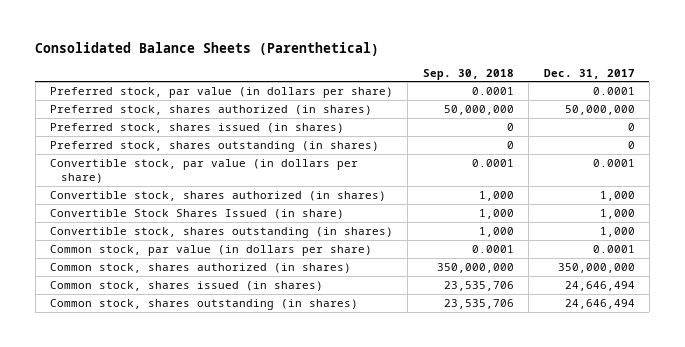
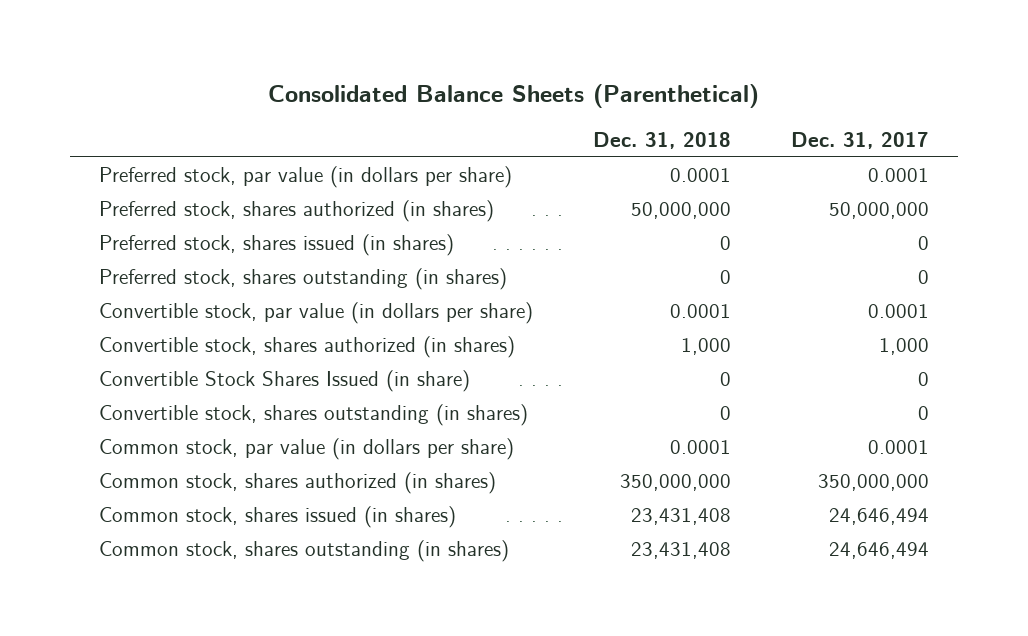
[422,68,514,80] Sep. 30, 2018 -> none
none -> [593,132,732,150] Dec. 31, 2018
[599,208,635,219] 1,000 -> [917,372,929,387] 0
[599,226,635,237] 1,000 -> [917,406,929,421] 0

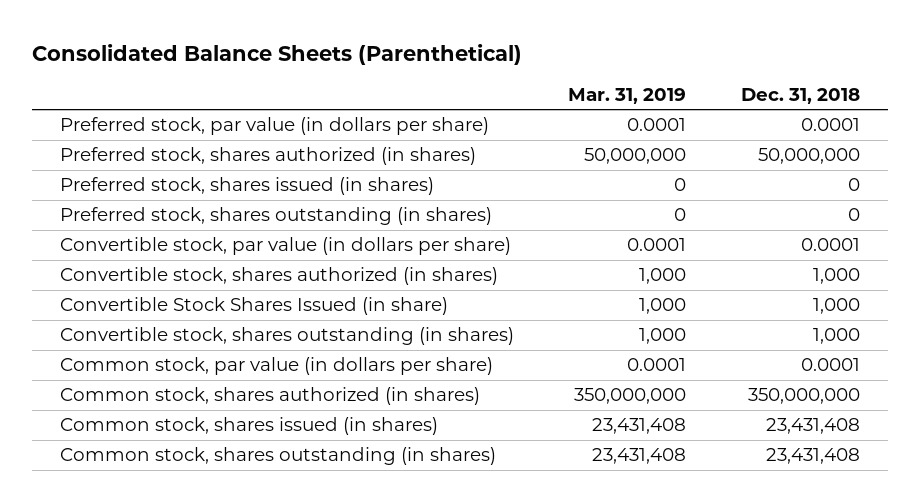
[790,132,929,150] Dec. 31, 2017 -> none
none -> [568,87,687,104] Mar. 31, 2019
[720,372,732,387] 0 -> [813,298,861,315] 1,000
[720,406,732,421] 0 -> [813,328,861,345] 1,000

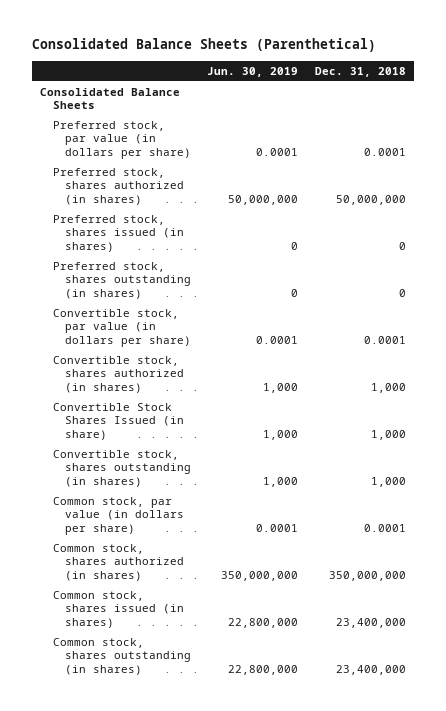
[568,87,687,104] Mar. 31, 2019 -> none
none -> [207,66,299,77] Jun. 30, 2019
none -> [40,87,181,110] Consolidated Balance Sheets
[766,418,861,435] 23,431,408 -> [335,617,406,628] 23,400,000
[766,448,861,465] 23,431,408 -> [335,664,406,675] 23,400,000

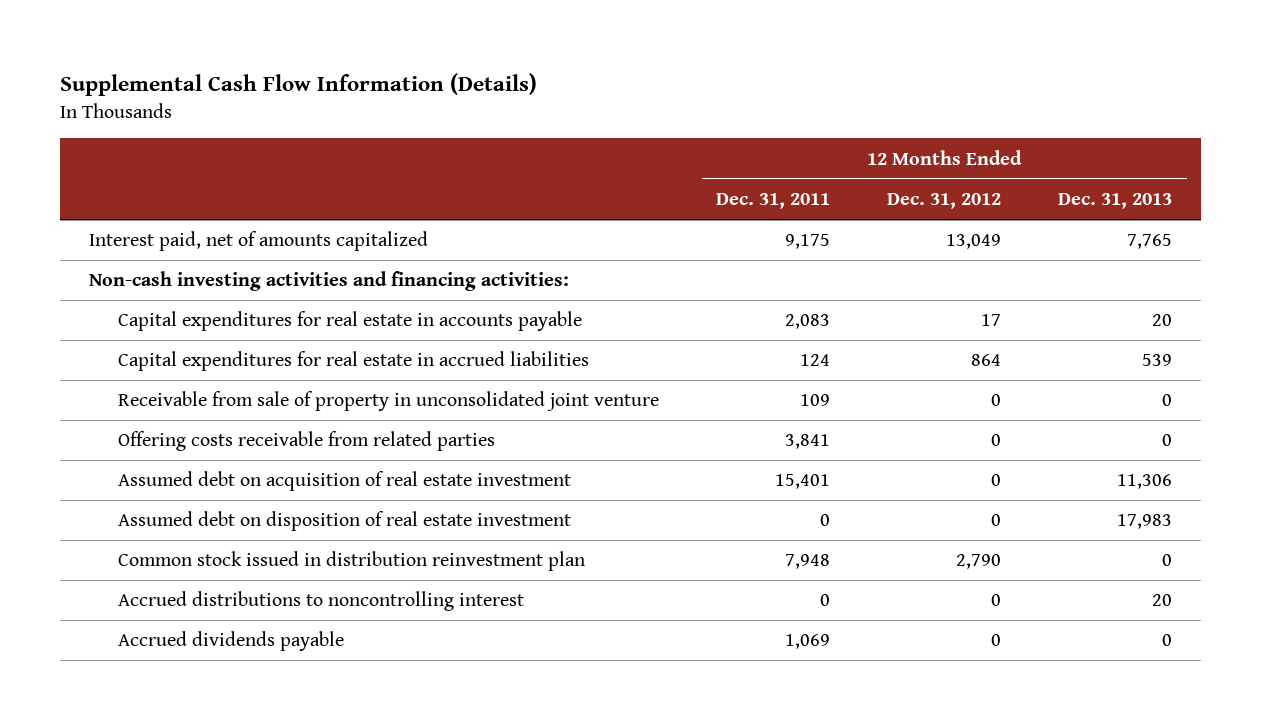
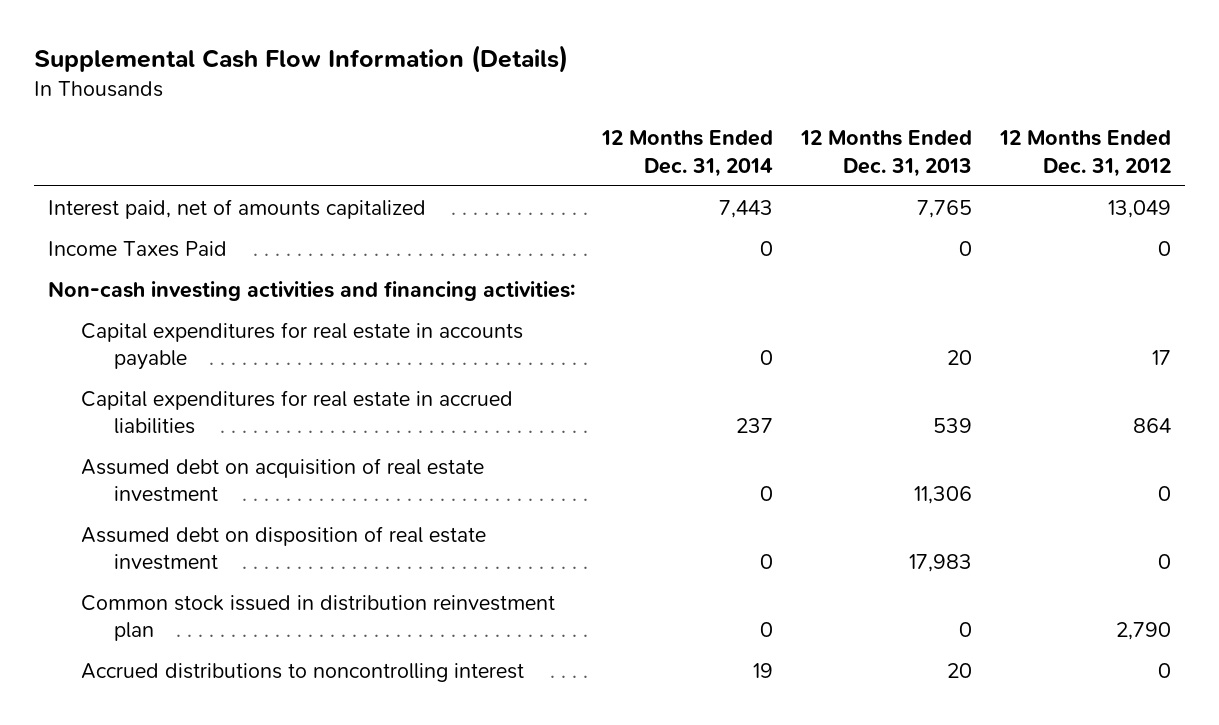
[715,193,830,210] Dec. 31, 2011 -> none
none -> [601,130,774,177] 12 Months Ended Dec. 31, 2014
none -> [47,240,227,257] Income Taxes Paid
[117,391,659,412] Receivable from sale of property in unconsolidated joint venture -> none
[117,431,495,452] Offering costs receivable from related parties -> none
[117,631,344,652] Accrued dividends payable -> none

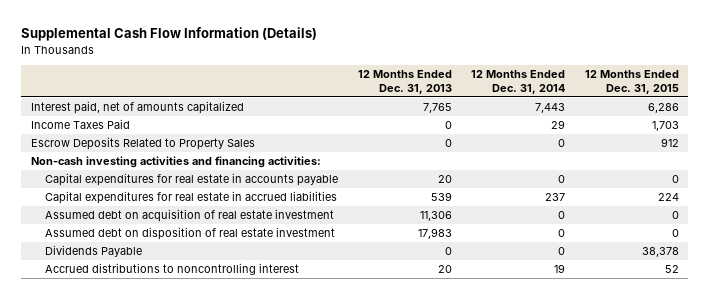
[999,130,1172,177] 12 Months Ended Dec. 31, 2012 -> none
none -> [584,69,679,94] 12 Months Ended Dec. 31, 2015
[760,240,774,256] 0 -> [551,119,566,129] 29
none -> [30,136,255,150] Escrow Deposits Related to Property Sales
[80,594,555,641] Common stock issued in distribution reinvestment plan -> none
none -> [45,244,143,257] Dividends Payable

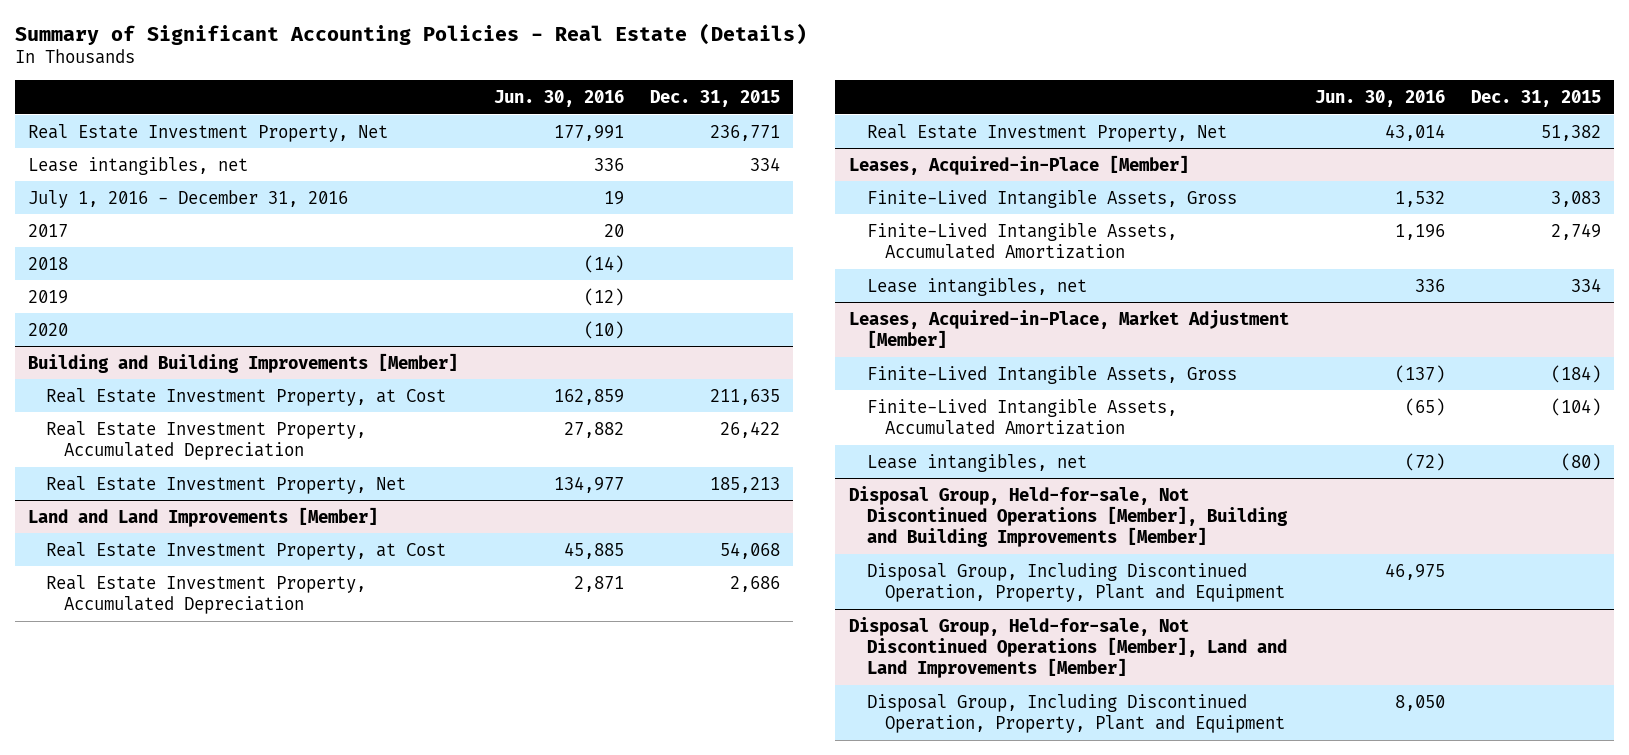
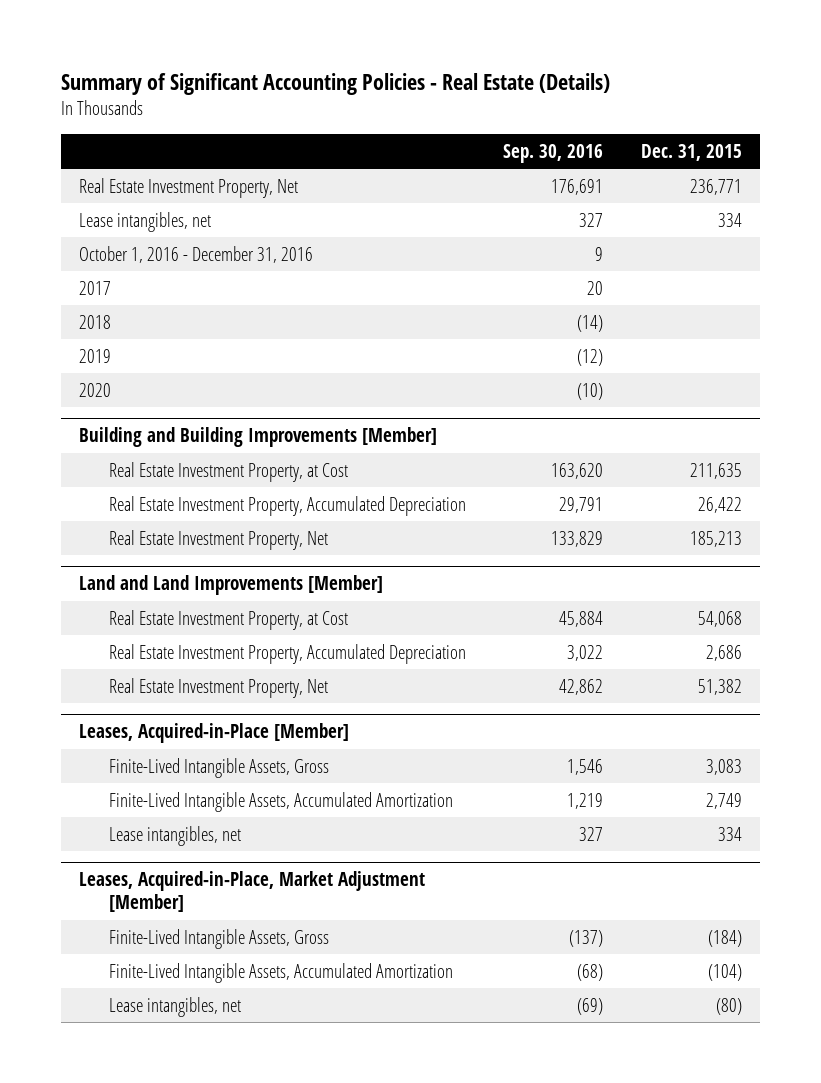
[494,89,625,107] Jun. 30, 2016 -> none
none -> [503,143,604,163] Sep. 30, 2016
[27,189,348,208] July 1, 2016 - December 31, 2016 -> [79,245,314,263] October 1, 2016 - December 31, 2016
[848,485,1288,548] Disposal Group, Held-for-sale, Not Discontinued Operations [Member], Building and Building Improvements [Member] -> none
[866,562,1286,602] Disposal Group, Including Discontinued Operation, Property, Plant and Equipment -> none
[848,616,1287,679] Disposal Group, Held-for-sale, Not Discontinued Operations [Member], Land and Land Improvements [Member] -> none
[866,693,1286,733] Disposal Group, Including Discontinued Operation, Property, Plant and Equipment -> none

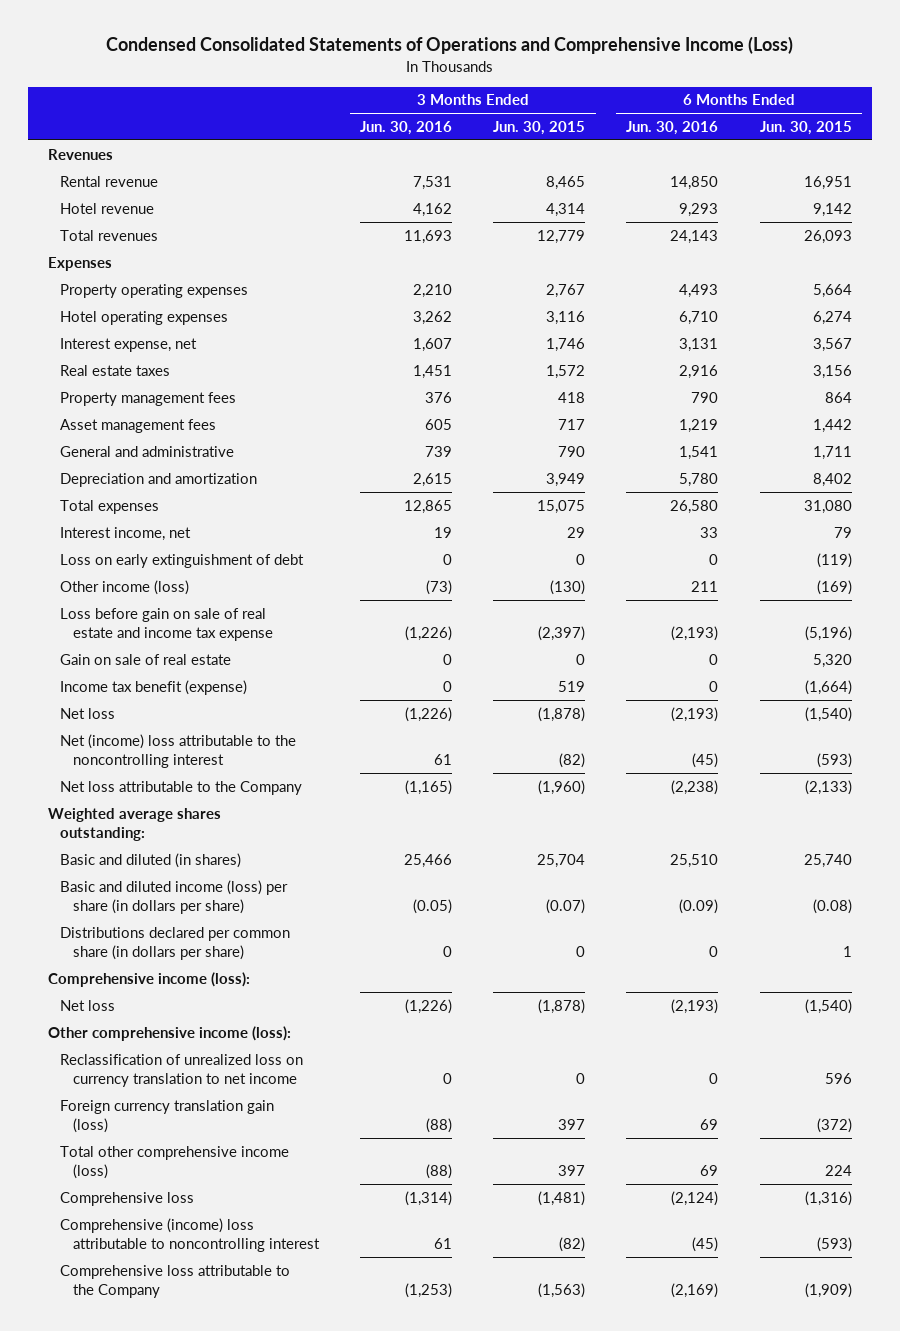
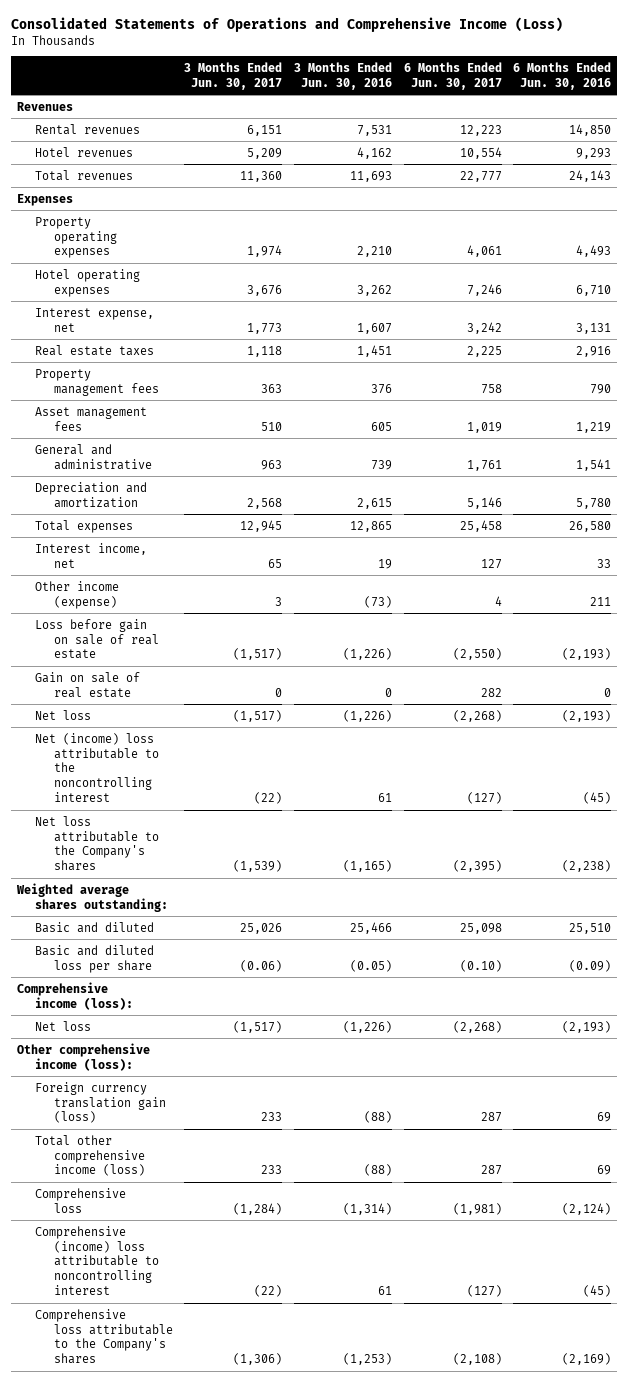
[106,36,794,55] Condensed Consolidated Statements of Operations and Comprehensive Income (Loss) -> [11,17,564,33] Consolidated Statements of Operations and Comprehensive Income (Loss)
[493,121,586,136] Jun. 30, 2015 -> none
[759,121,852,136] Jun. 30, 2015 -> none
none -> [184,61,283,90] 3 Months Ended Jun. 30, 2017
none -> [403,61,502,90] 6 Months Ended Jun. 30, 2017
[60,175,159,187] Rental revenue -> [35,123,141,135] Rental revenues
[60,202,155,214] Hotel revenue -> [35,146,134,157] Hotel revenues
[60,553,305,568] Loss on early extinguishment of debt -> none
[60,579,190,595] Other income (loss) -> [35,580,120,609] Other income (expense)
[60,607,273,641] Loss before gain on sale of real estate and income tax expense -> [35,618,159,660] Loss before gain on sale of real estate
[60,679,248,695] Income tax benefit (expense) -> none
[60,780,303,795] Net loss attributable to the Company -> [35,815,159,872] Net loss attributable to the Company's shares
[60,926,291,960] Distributions declared per common share (in dollars per share) -> none
[60,852,242,868] Basic and diluted (in shares) -> [35,921,155,933] Basic and diluted
[60,879,289,914] Basic and diluted income (loss) per share (in dollars per share) -> [35,944,155,973] Basic and diluted loss per share
[60,1053,304,1087] Reclassification of unrealized loss on currency translation to net income -> none
[60,1264,291,1298] Comprehensive loss attributable to the Company -> [35,1308,173,1365] Comprehensive loss attributable to the Company's shares

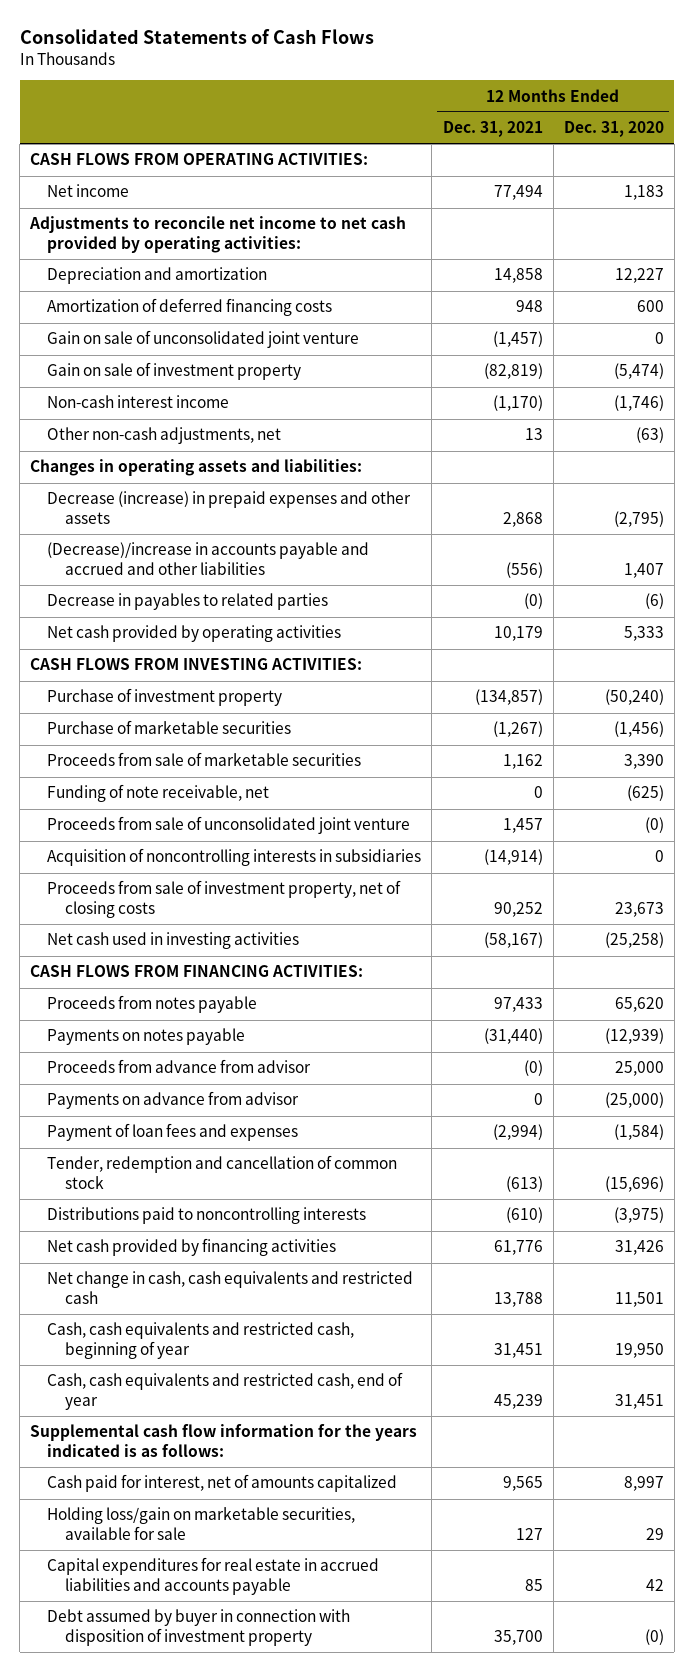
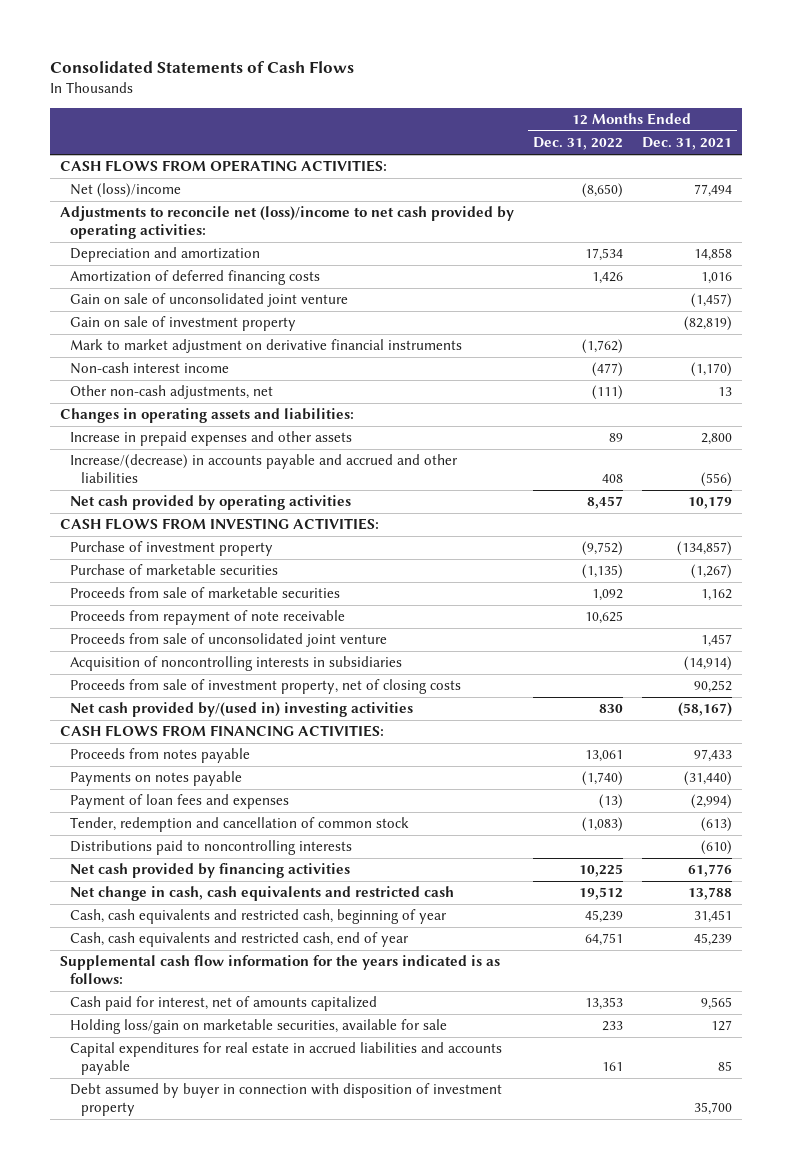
[563,121,664,138] Dec. 31, 2020 -> none
none -> [532,137,623,151] Dec. 31, 2022
[47,184,130,198] Net income -> [70,183,182,199] Net (loss)/income
[29,216,407,254] Adjustments to reconcile net income to net cash provided by operating activities: -> [59,206,514,240] Adjustments to reconcile net (loss)/income to net cash provided by operating activities:
[515,300,543,313] 948 -> [700,272,732,285] 1,016
none -> [70,339,463,354] Mark to market adjustment on derivative financial instruments
[47,593,329,611] Decrease in payables to related parties -> none
[47,491,412,525] Decrease (increase) in prepaid expenses and other assets -> [70,431,353,447] Increase in prepaid expenses and other assets
[502,512,543,528] 2,868 -> [700,433,732,446] 2,800
[47,542,370,576] (Decrease)/increase in accounts payable and accrued and other liabilities -> [70,454,459,484] Increase/(decrease) in accounts payable and accrued and other liabilities
[47,784,270,803] Funding of note receivable, net -> none
none -> [70,610,346,626] Proceeds from repayment of note receivable
[47,932,300,950] Net cash used in investing activities -> [70,702,414,718] Net cash provided by/(used in) investing activities
[47,1059,312,1074] Proceeds from advance from advisor -> none
[47,1091,300,1110] Payments on advance from advisor -> none

